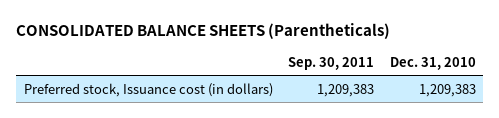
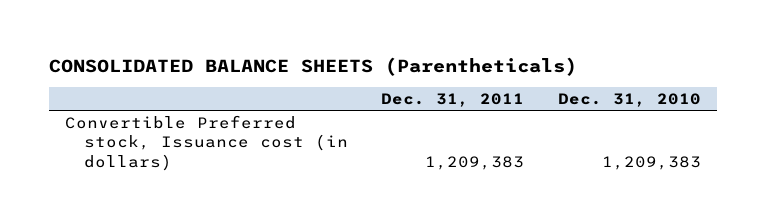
[288,56,375,70] Sep. 30, 2011 -> none
none -> [381,93,525,108] Dec. 31, 2011
[23,82,273,97] Preferred stock, Issuance cost (in dollars) -> [65,114,349,171] Convertible Preferred stock, Issuance cost (in dollars)

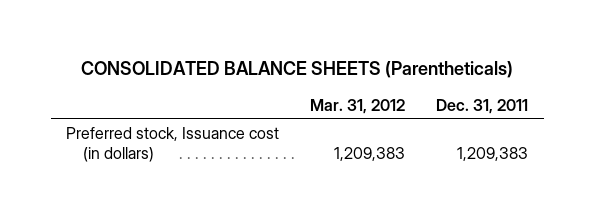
[557,93,701,108] Dec. 31, 2010 -> none
none -> [310,98,406,114] Mar. 31, 2012
[65,114,349,171] Convertible Preferred stock, Issuance cost (in dollars) -> [66,127,280,162] Preferred stock, Issuance cost (in dollars)

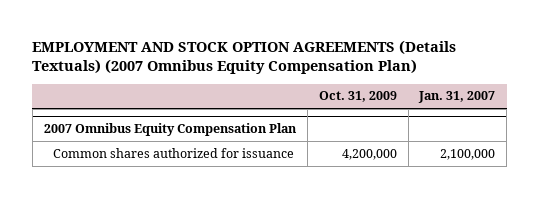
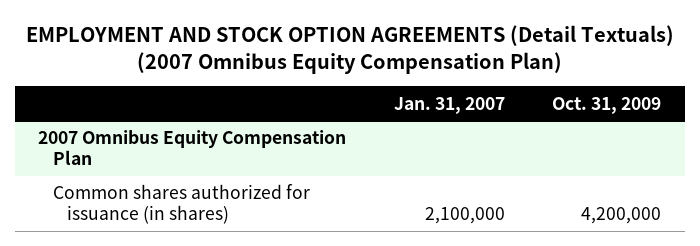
[32,39,457,75] EMPLOYMENT AND STOCK OPTION AGREEMENTS (Details Textuals) (2007 Omnibus Equity Compensation Plan) -> [25,24,674,74] EMPLOYMENT AND STOCK OPTION AGREEMENTS (Detail Textuals) (2007 Omnibus Equity Compensation Plan)
[52,147,294,158] Common shares authorized for issuance -> [52,184,310,225] Common shares authorized for issuance (in shares)

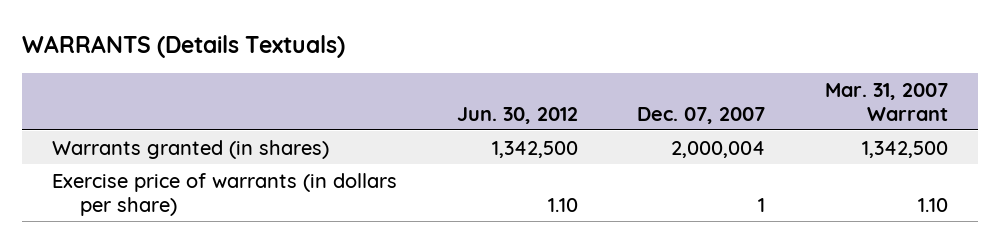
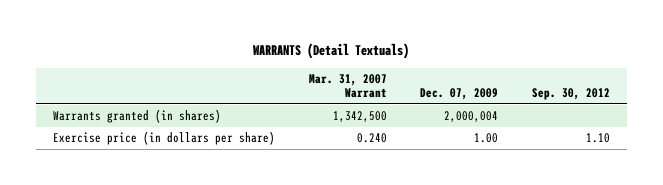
[21,35,345,59] WARRANTS (Details Textuals) -> [253,43,410,60] WARRANTS (Detail Textuals)
[456,106,578,124] Jun. 30, 2012 -> none
[637,106,766,124] Dec. 07, 2007 -> none
none -> [420,88,499,101] Dec. 07, 2009
none -> [532,88,611,101] Sep. 30, 2012
[51,172,397,216] Exercise price of warrants (in dollars per share) -> [52,131,275,146] Exercise price (in dollars per share)
[918,197,949,212] 1.10 -> [356,133,387,144] 0.240

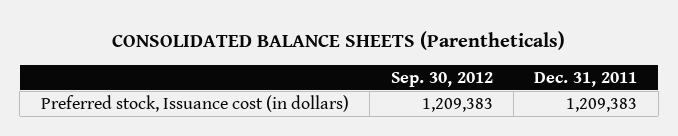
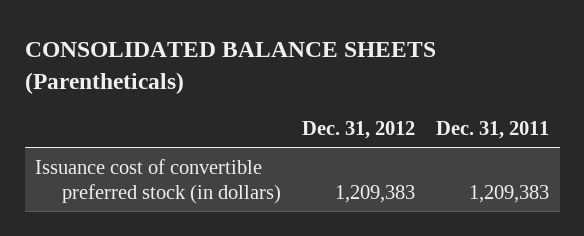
[390,71,493,87] Sep. 30, 2012 -> none
none -> [301,120,415,139] Dec. 31, 2012
[40,95,349,113] Preferred stock, Issuance cost (in dollars) -> [35,158,281,204] Issuance cost of convertible preferred stock (in dollars)

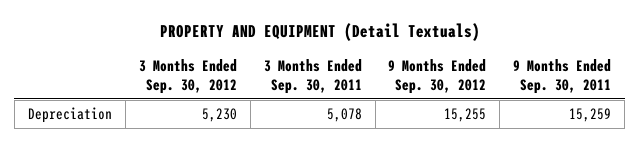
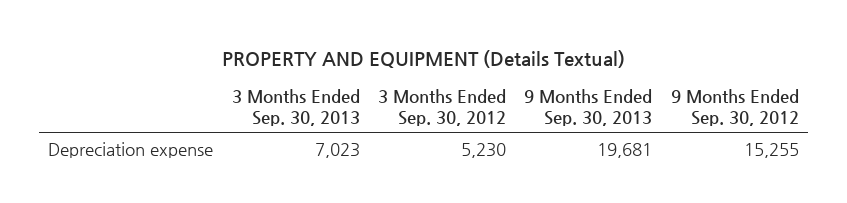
[159,23,480,42] PROPERTY AND EQUIPMENT (Detail Textuals) -> [222,49,626,68] PROPERTY AND EQUIPMENT (Details Textual)
[263,59,362,94] 3 Months Ended Sep. 30, 2011 -> none
[513,59,612,94] 9 Months Ended Sep. 30, 2011 -> none
none -> [231,89,360,127] 3 Months Ended Sep. 30, 2013
none -> [524,89,653,127] 9 Months Ended Sep. 30, 2013
[27,107,112,124] Depreciation -> [48,141,214,158] Depreciation expense

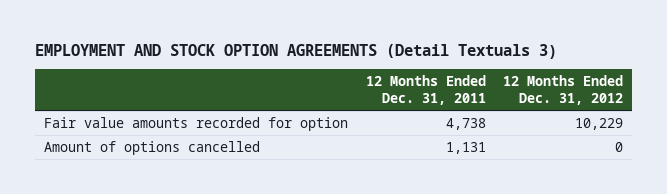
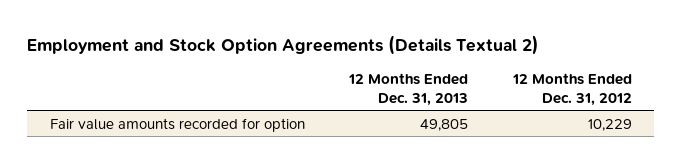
[34,43,557,59] EMPLOYMENT AND STOCK OPTION AGREEMENTS (Detail Textuals 3) -> [27,34,540,55] Employment and Stock Option Agreements (Details Textual 2)
[365,74,486,105] 12 Months Ended Dec. 31, 2011 -> none
none -> [348,72,469,106] 12 Months Ended Dec. 31, 2013
[43,140,260,155] Amount of options cancelled -> none

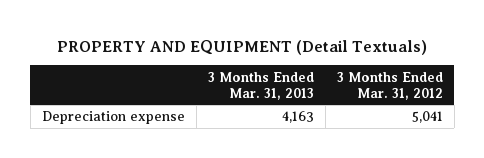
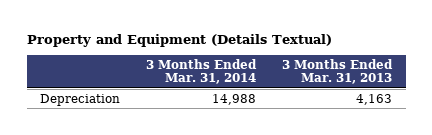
[57,39,428,55] PROPERTY AND EQUIPMENT (Detail Textuals) -> [26,34,332,48] Property and Equipment (Details Textual)
[336,71,443,100] 3 Months Ended Mar. 31, 2012 -> none
none -> [146,59,258,85] 3 Months Ended Mar. 31, 2014
[41,111,185,125] Depreciation expense -> [39,93,120,106] Depreciation

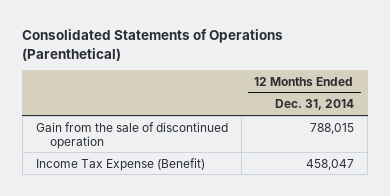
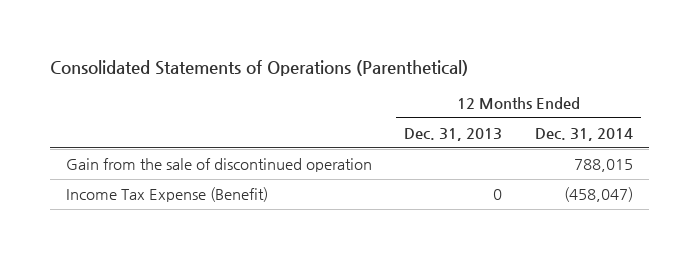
none -> [404,127,503,141] Dec. 31, 2013
[305,158,354,170] 458,047 -> [563,187,633,203] (458,047)

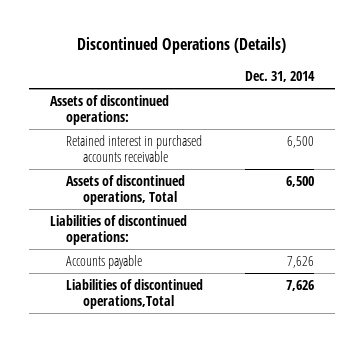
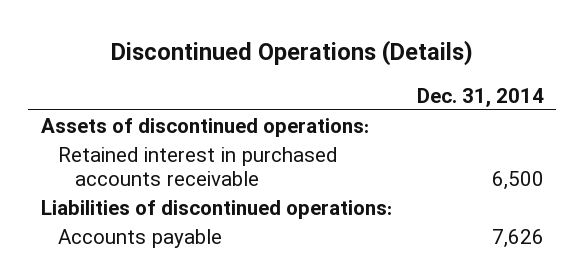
[66,174,186,205] Assets of discontinued operations, Total -> none
[66,278,204,309] Liabilities of discontinued operations,Total -> none

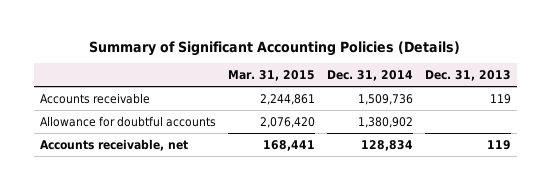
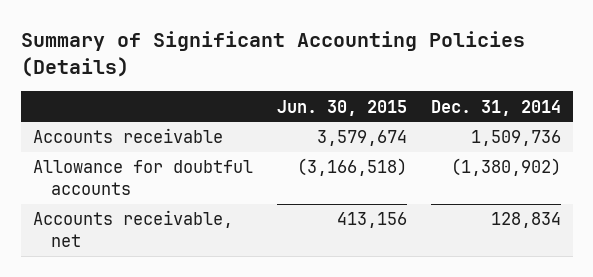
[227,69,315,81] Mar. 31, 2015 -> none
[424,69,511,81] Dec. 31, 2013 -> none
none -> [276,99,407,116] Jun. 30, 2015
[357,116,413,128] 1,380,902 -> [450,158,561,177] (1,380,902)

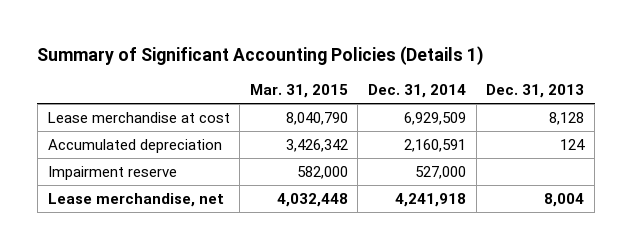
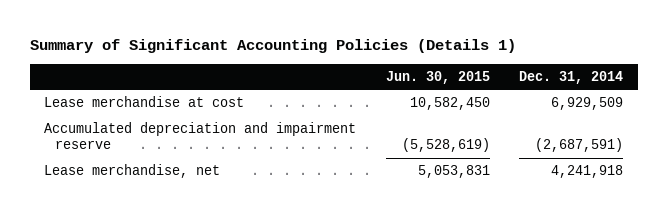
[249,84,348,99] Mar. 31, 2015 -> none
[486,84,585,99] Dec. 31, 2013 -> none
none -> [385,70,490,84] Jun. 30, 2015
[47,166,177,181] Impairment reserve -> none
[47,139,222,154] Accumulated depreciation -> [44,122,357,150] Accumulated depreciation and impairment reserve
[404,139,467,153] 2,160,591 -> [535,138,624,153] (2,687,591)

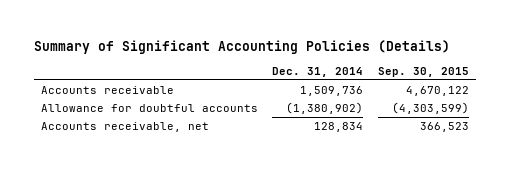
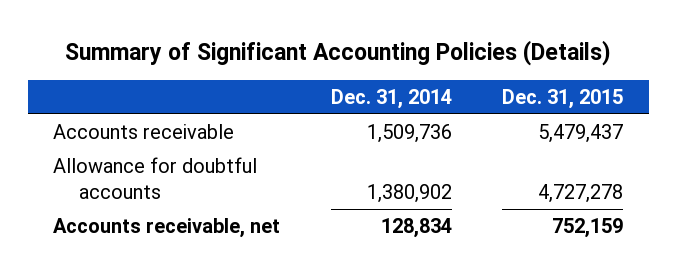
[378,66,470,77] Sep. 30, 2015 -> none
none -> [502,88,624,109] Dec. 31, 2015
[286,102,364,115] (1,380,902) -> [366,183,452,203] 1,380,902

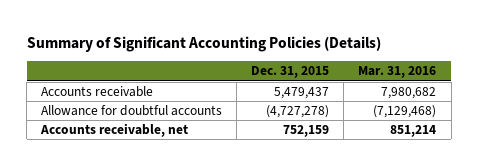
[330,88,452,109] Dec. 31, 2014 -> none
none -> [358,66,437,79] Mar. 31, 2016
[538,183,624,203] 4,727,278 -> [266,105,330,119] (4,727,278)

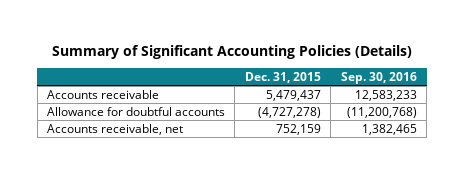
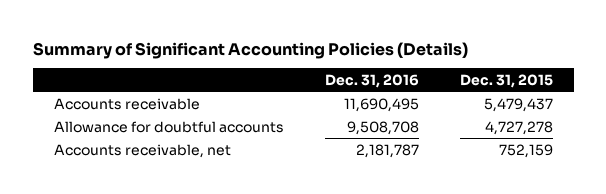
[340,71,417,84] Sep. 30, 2016 -> none
none -> [324,73,419,88] Dec. 31, 2016
[257,106,321,118] (4,727,278) -> [484,120,553,135] 4,727,278

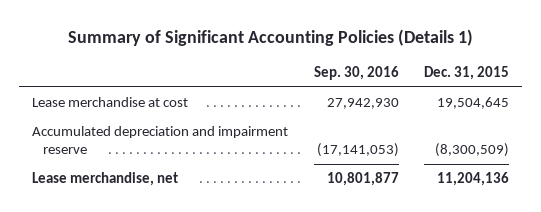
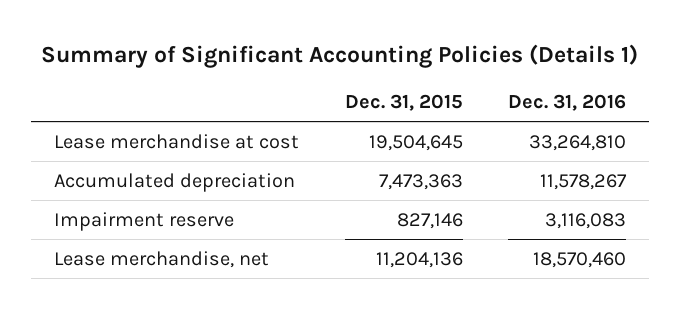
[313,66,399,81] Sep. 30, 2016 -> none
none -> [508,93,627,111] Dec. 31, 2016
[31,126,288,155] Accumulated depreciation and impairment reserve -> [54,172,296,192] Accumulated depreciation
[435,143,510,158] (8,300,509) -> [378,173,463,190] 7,473,363
none -> [54,211,235,231] Impairment reserve

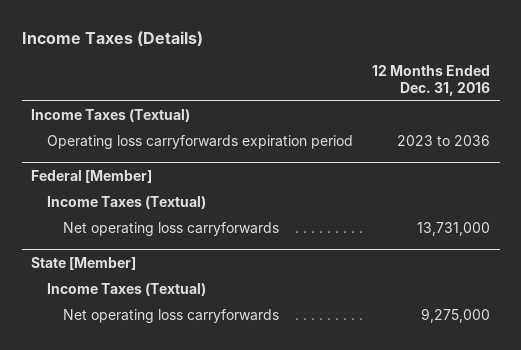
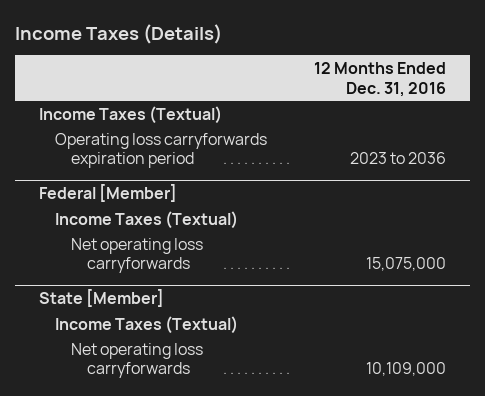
[417,222,491,237] 13,731,000 -> [366,257,447,272] 15,075,000
[421,308,491,324] 9,275,000 -> [366,362,447,377] 10,109,000

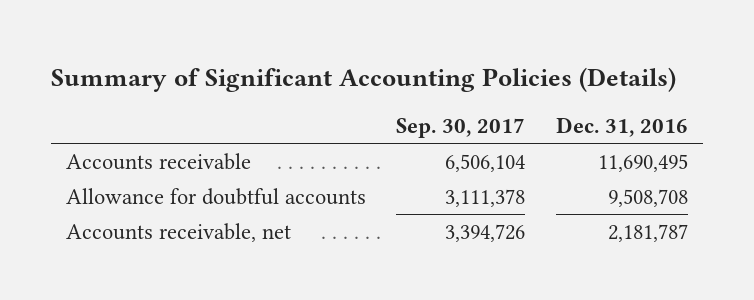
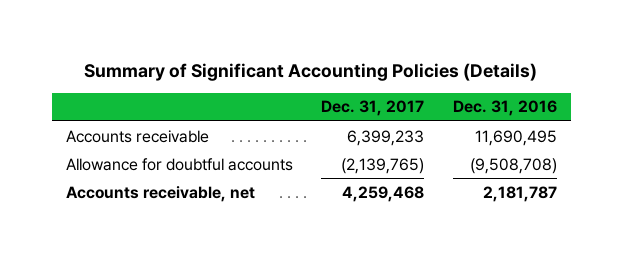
[396,118,526,139] Sep. 30, 2017 -> none
none -> [321,100,425,117] Dec. 31, 2017
[607,188,688,207] 9,508,708 -> [469,157,557,174] (9,508,708)

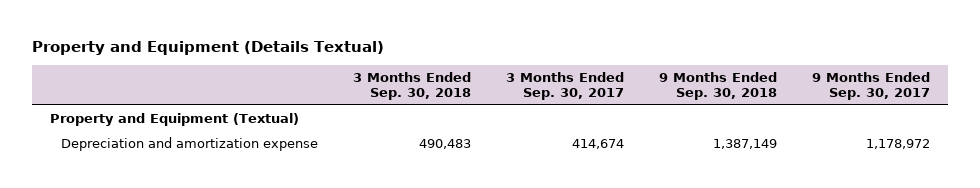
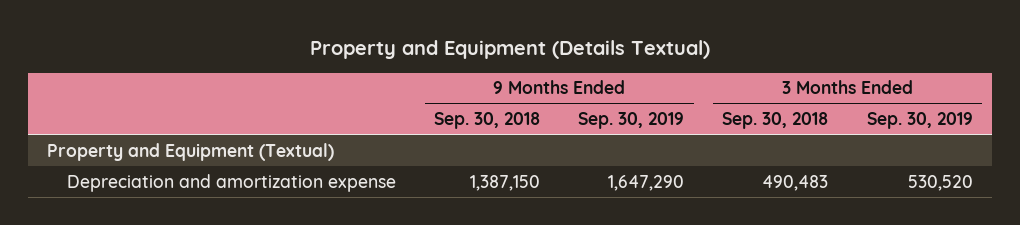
[506,71,625,101] 3 Months Ended Sep. 30, 2017 -> none
[812,71,931,101] 9 Months Ended Sep. 30, 2017 -> none
none -> [578,111,685,129] Sep. 30, 2019
none -> [866,111,973,129] Sep. 30, 2019
[713,139,778,150] 1,387,149 -> [470,174,541,191] 1,387,150

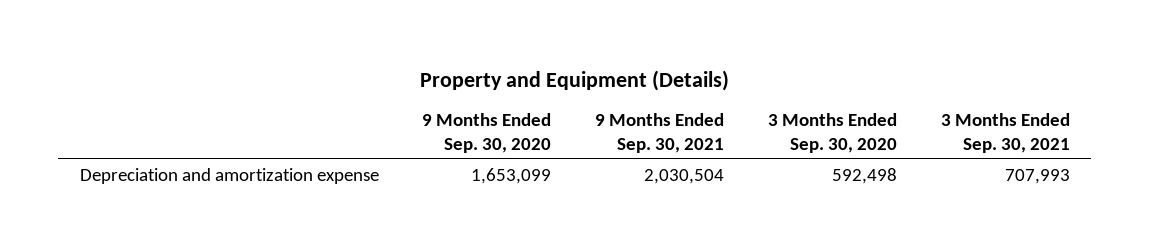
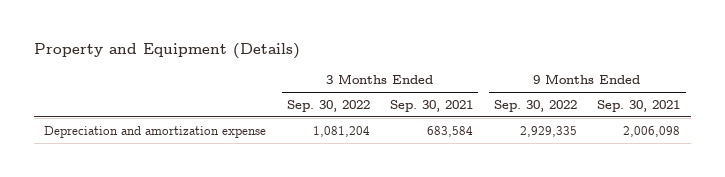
[422,113,552,154] 9 Months Ended Sep. 30, 2020 -> none
[767,113,897,154] 3 Months Ended Sep. 30, 2020 -> none
none -> [286,99,370,112] Sep. 30, 2022
none -> [493,99,577,112] Sep. 30, 2022
[644,169,725,185] 2,030,504 -> [623,125,681,137] 2,006,098
[1004,169,1070,185] 707,993 -> [427,125,474,137] 683,584

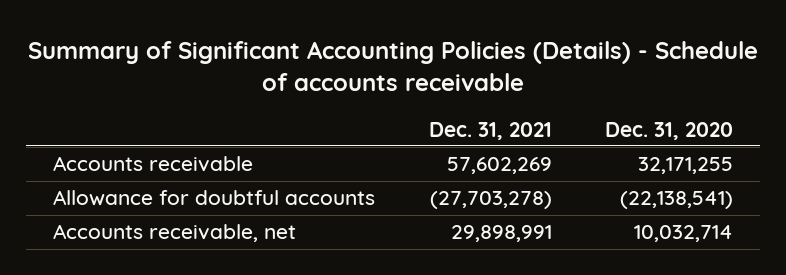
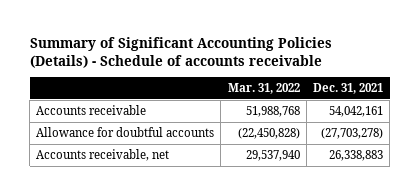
[605,121,734,140] Dec. 31, 2020 -> none
none -> [227,83,300,95] Mar. 31, 2022
[446,157,552,175] 57,602,269 -> [328,105,383,117] 54,042,161
[450,225,552,243] 29,898,991 -> [328,149,383,161] 26,338,883

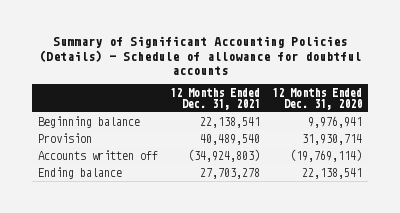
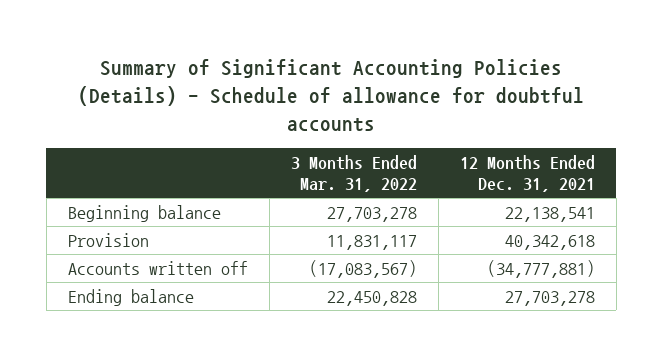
[272,88,363,110] 12 Months Ended Dec. 31, 2020 -> none
none -> [290,154,417,193] 3 Months Ended Mar. 31, 2022
[200,133,261,145] 40,489,540 -> [504,234,595,250] 40,342,618
[188,148,261,162] (34,924,803) -> [486,259,595,278] (34,777,881)

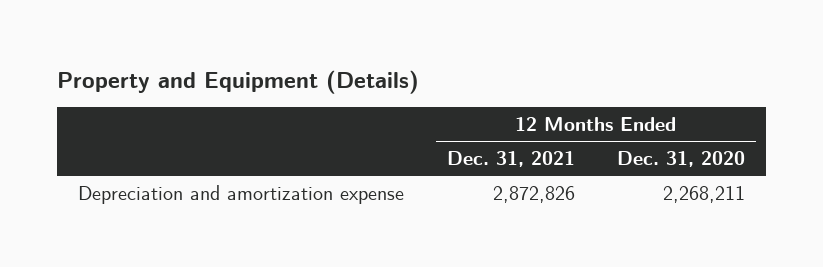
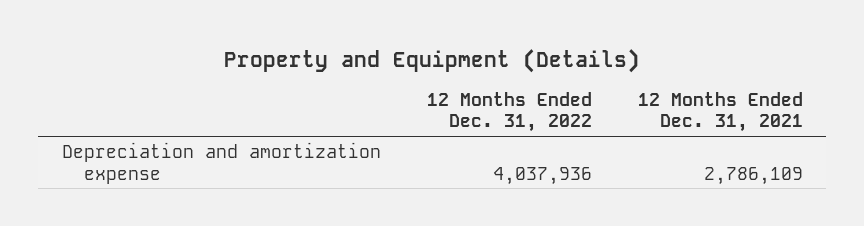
[617,151,746,168] Dec. 31, 2020 -> none
none -> [426,92,592,133] 12 Months Ended Dec. 31, 2022
[492,185,575,203] 2,872,826 -> [703,166,803,185] 2,786,109

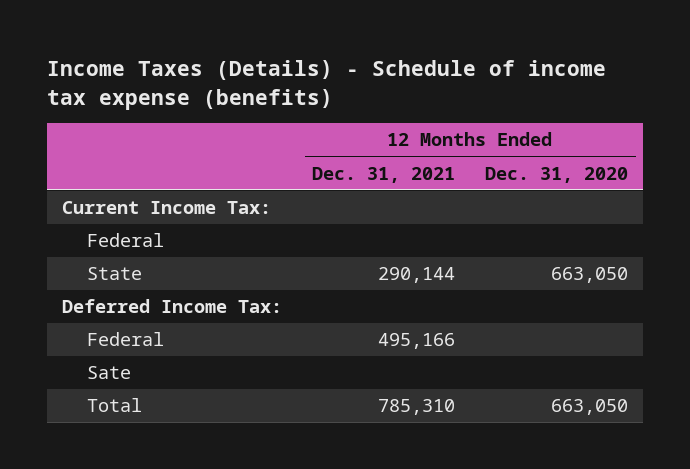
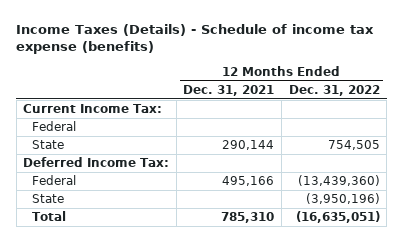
[485,166,629,183] Dec. 31, 2020 -> none
none -> [288,84,380,96] Dec. 31, 2022
[86,366,131,380] Sate -> [32,194,65,204] State

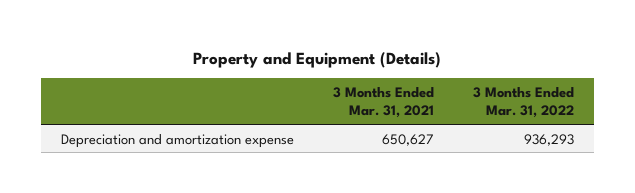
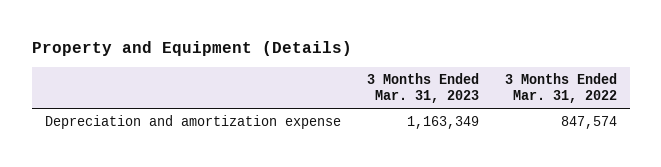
[332,86,434,119] 3 Months Ended Mar. 31, 2021 -> none
none -> [366,72,479,103] 3 Months Ended Mar. 31, 2023
[524,133,575,146] 936,293 -> [560,116,617,130] 847,574

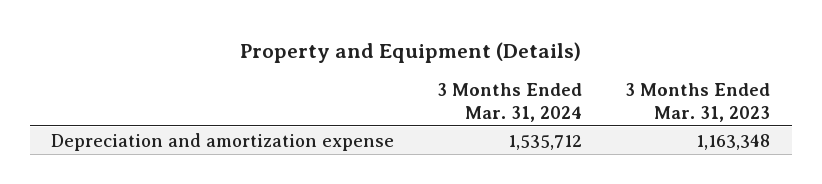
[504,72,617,103] 3 Months Ended Mar. 31, 2022 -> none
none -> [437,83,583,122] 3 Months Ended Mar. 31, 2024
[406,116,479,130] 1,163,349 -> [696,133,771,150] 1,163,348

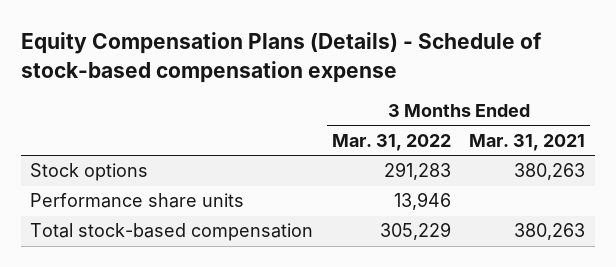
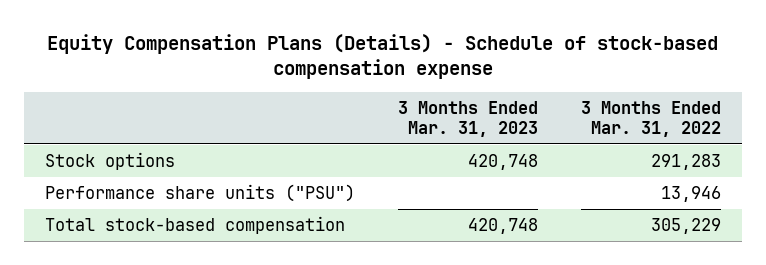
[469,133,586,151] Mar. 31, 2021 -> none
none -> [398,100,539,138] 3 Months Ended Mar. 31, 2023
[30,193,245,209] Performance share units -> [45,183,356,202] Performance share units ("PSU")

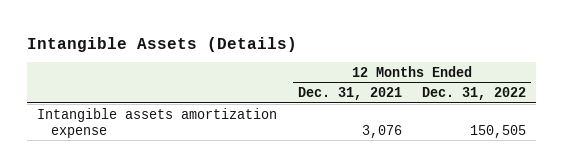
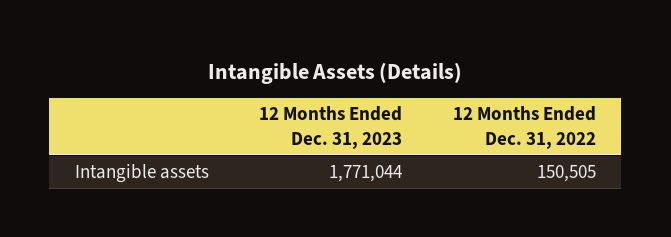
[297,87,402,101] Dec. 31, 2021 -> none
none -> [259,106,403,150] 12 Months Ended Dec. 31, 2023
[37,107,278,138] Intangible assets amortization expense -> [74,164,209,184] Intangible assets

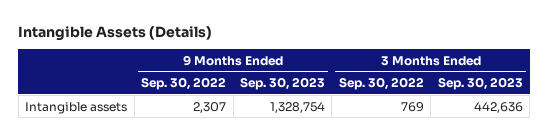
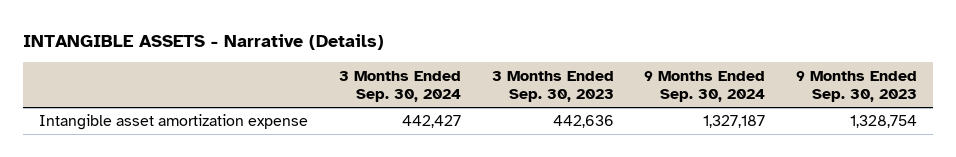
[18,26,213,42] Intangible Assets (Details) -> [23,34,385,51] INTANGIBLE ASSETS - Narrative (Details)
[141,77,227,91] Sep. 30, 2022 -> none
[338,77,424,91] Sep. 30, 2022 -> none
none -> [338,70,461,103] 3 Months Ended Sep. 30, 2024
none -> [644,70,766,103] 9 Months Ended Sep. 30, 2024
[25,101,128,114] Intangible assets -> [38,114,308,131] Intangible asset amortization expense

